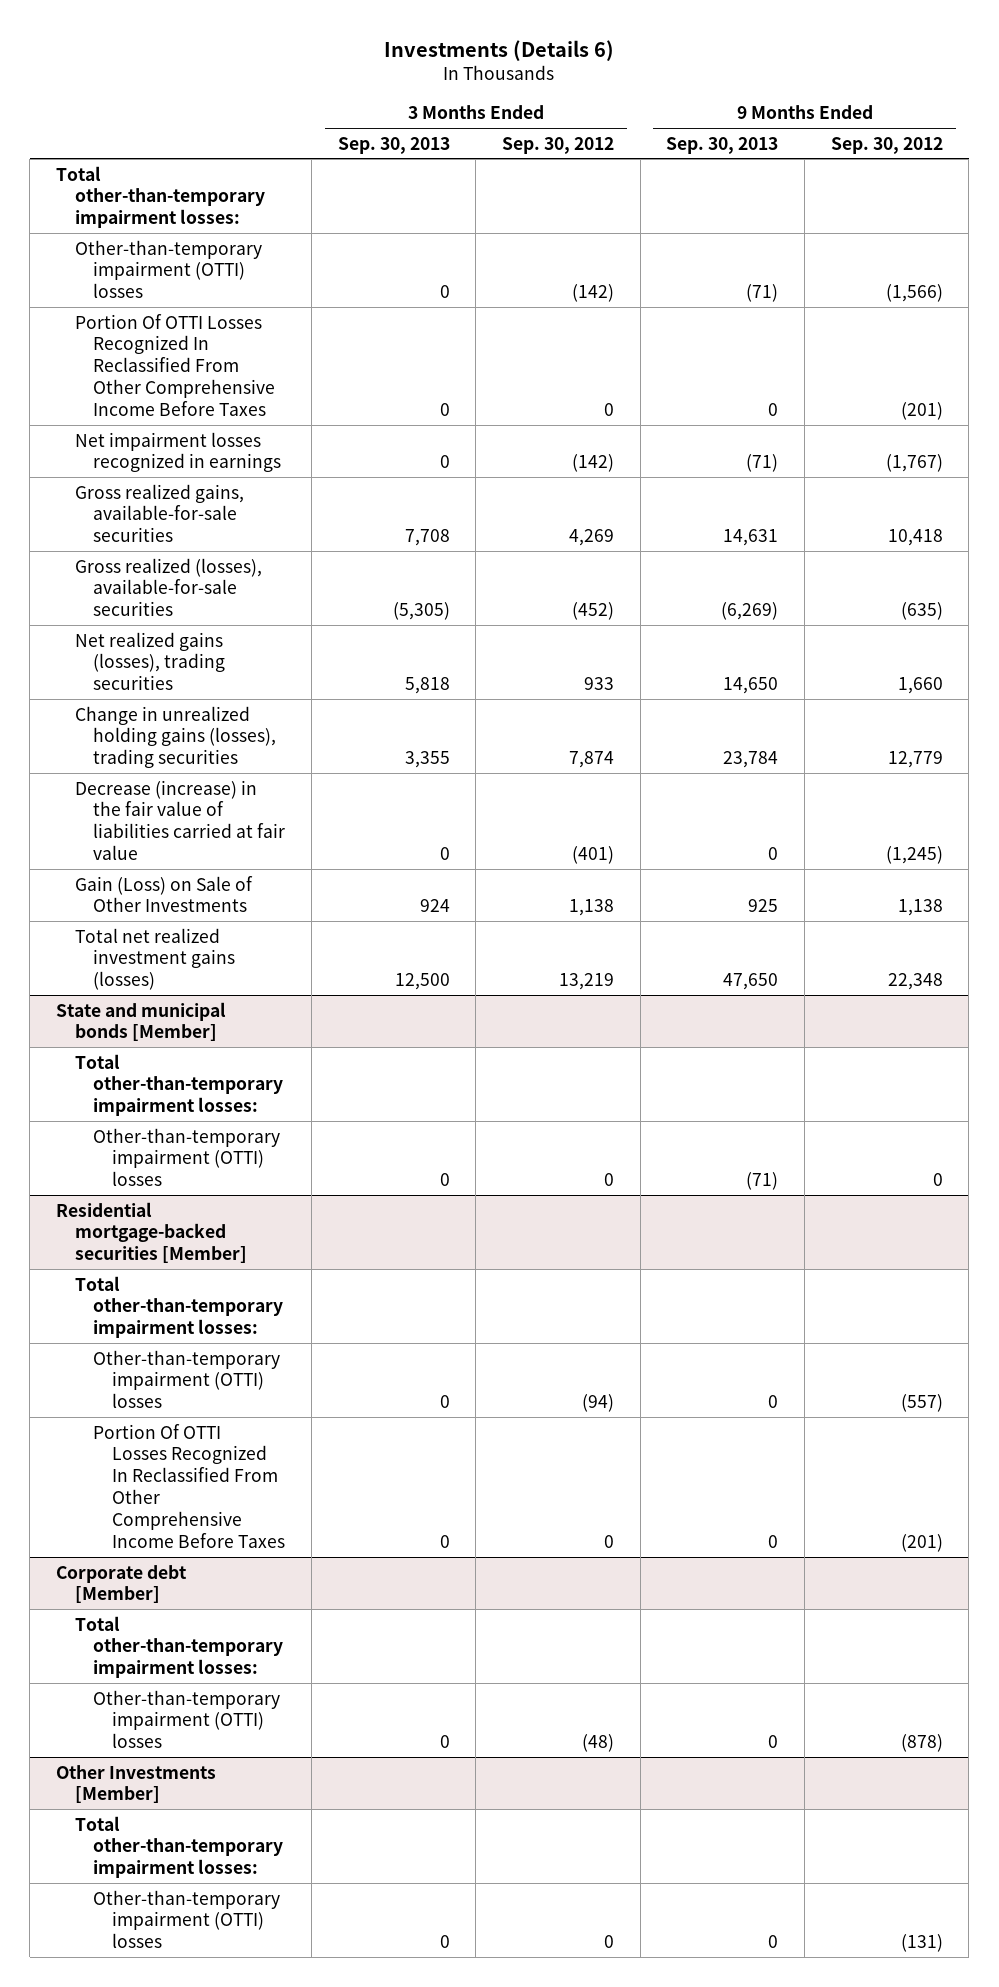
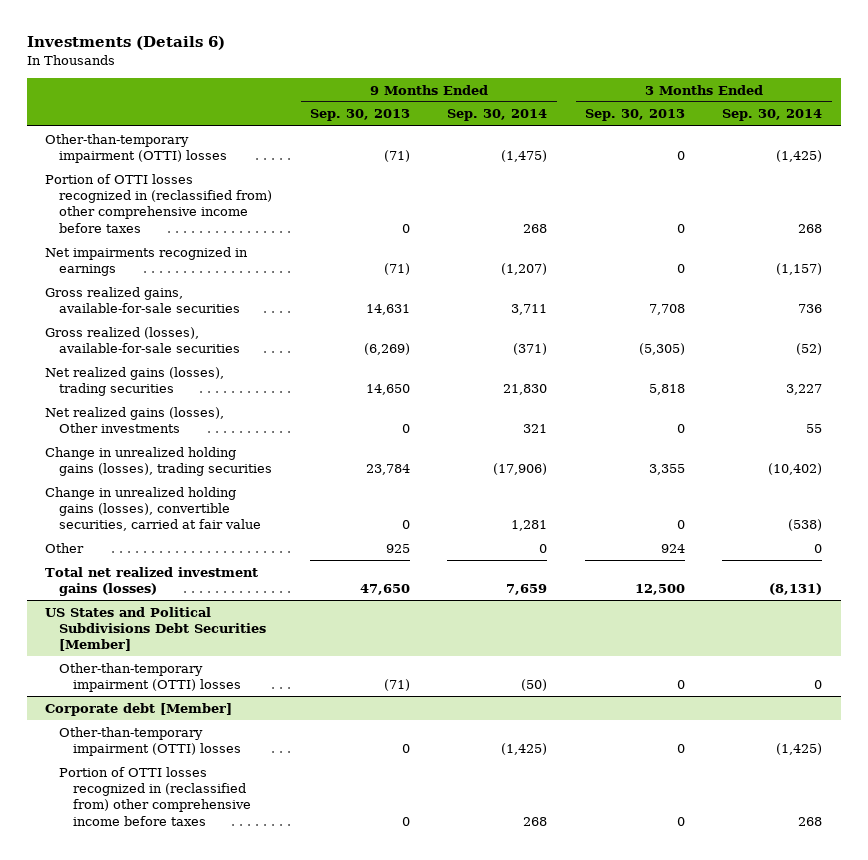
[502,136,615,154] Sep. 30, 2012 -> none
[830,136,943,154] Sep. 30, 2012 -> none
none -> [447,109,548,122] Sep. 30, 2014
none -> [722,109,823,122] Sep. 30, 2014
[55,165,265,229] Total other-than-temporary impairment losses: -> none
[74,313,276,417] Portion Of OTTI Losses Recognized In Reclassified From Other Comprehensive Income Before Taxes -> [45,173,273,233] Portion of OTTI losses recognized in (reclassified from) other comprehensive income before taxes
[74,431,282,473] Net impairment losses recognized in earnings -> [45,246,249,276] Net impairments recognized in earnings
none -> [45,406,225,433] Net realized gains (losses), Other investments
[74,779,286,861] Decrease (increase) in the fair value of liabilities carried at fair value -> none
none -> [45,486,262,532] Change in unrealized holding gains (losses), convertible securities, carried at fair value
[74,875,253,913] Gain (Loss) on Sale of Other Investments -> [45,542,85,553] Other
[55,1001,226,1042] State and municipal bonds [Member] -> none
[74,1053,284,1117] Total other-than-temporary impairment losses: -> none
none -> [45,606,267,652] US States and Political Subdivisions Debt Securities [Member]
[55,1201,247,1264] Residential mortgage-backed securities [Member] -> none
[74,1275,284,1339] Total other-than-temporary impairment losses: -> none
[93,1349,281,1409] Other-than-temporary impairment (OTTI) losses -> none
[93,1423,286,1549] Portion Of OTTI Losses Recognized In Reclassified From Other Comprehensive Income Before Taxes -> none
[74,1615,284,1679] Total other-than-temporary impairment losses: -> none
[55,1764,216,1804] Other Investments [Member] -> none
[74,1815,284,1879] Total other-than-temporary impairment losses: -> none
[93,1889,281,1949] Other-than-temporary impairment (OTTI) losses -> none
none -> [59,766,252,826] Portion of OTTI losses recognized in (reclassified from) other comprehensive income before taxes

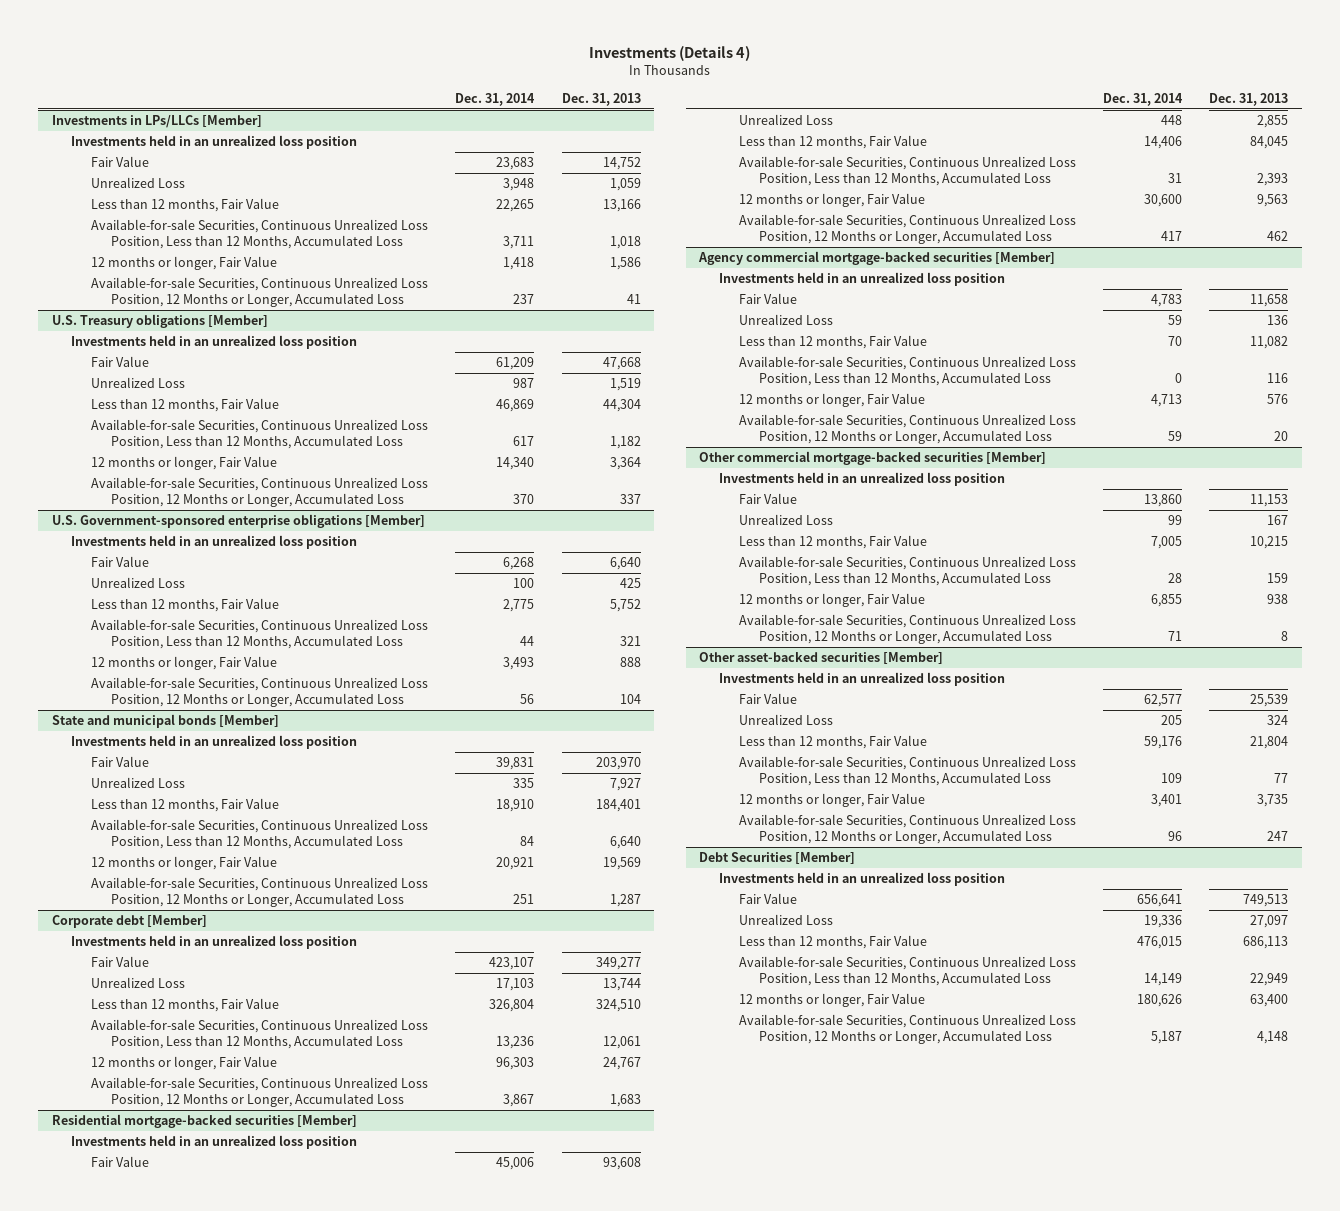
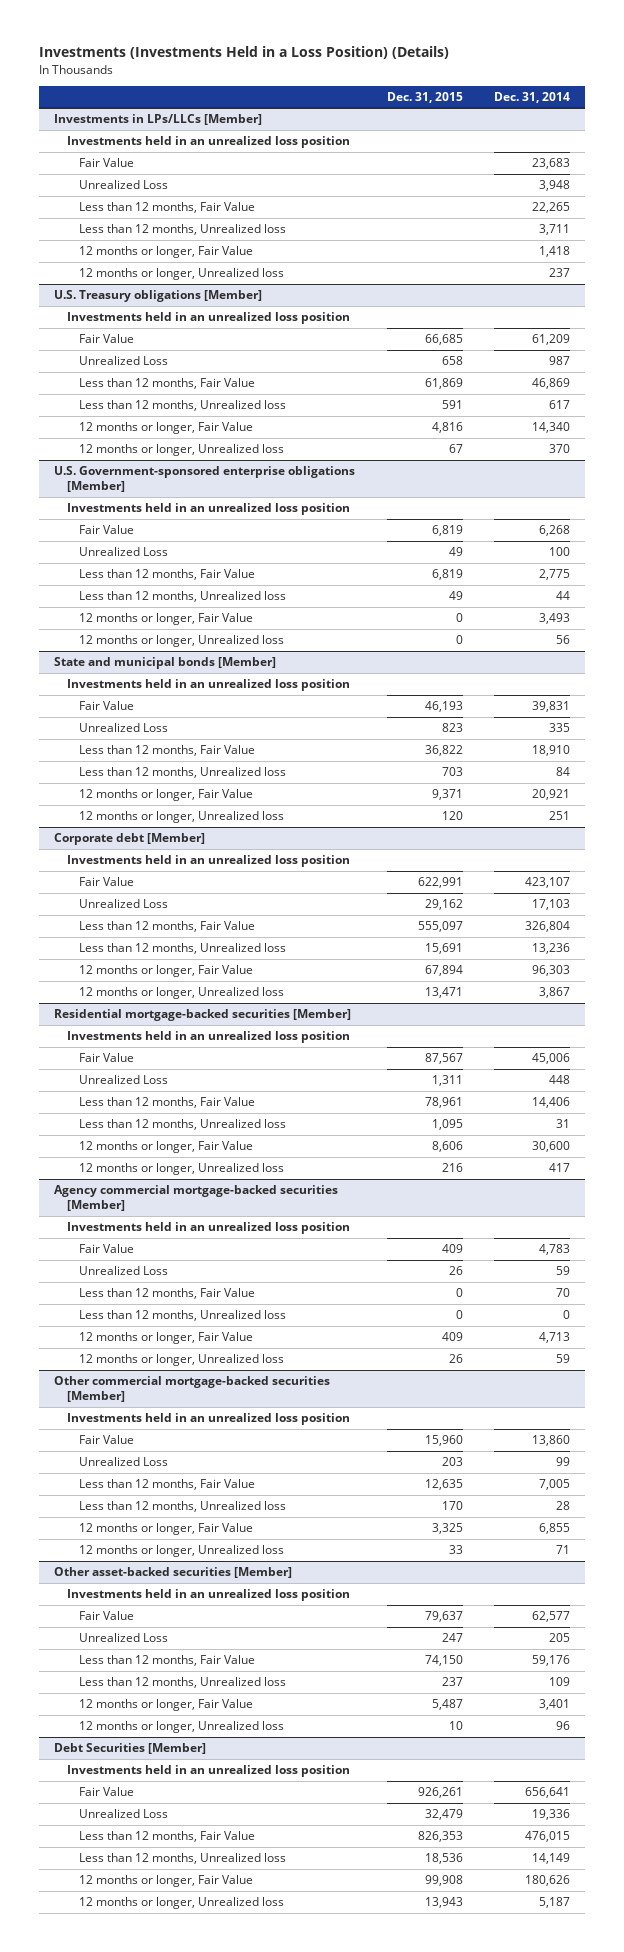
[589,45,751,61] Investments (Details 4) -> [38,46,449,60] Investments (Investments Held in a Loss Position) (Details)
[561,92,641,106] Dec. 31, 2013 -> none
none -> [386,91,463,103] Dec. 31, 2015
[91,219,429,250] Available-for-sale Securities, Continuous Unrealized Loss Position, Less than 12 Months, Accumulated Loss -> [79,224,287,236] Less than 12 months, Unrealized loss
[91,277,429,308] Available-for-sale Securities, Continuous Unrealized Loss Position, 12 Months or Longer, Accumulated Loss -> [79,268,285,281] 12 months or longer, Unrealized loss
[91,419,429,450] Available-for-sale Securities, Continuous Unrealized Loss Position, Less than 12 Months, Accumulated Loss -> [79,400,287,412] Less than 12 months, Unrealized loss
[91,477,429,508] Available-for-sale Securities, Continuous Unrealized Loss Position, 12 Months or Longer, Accumulated Loss -> [79,444,285,457] 12 months or longer, Unrealized loss
[91,619,429,650] Available-for-sale Securities, Continuous Unrealized Loss Position, Less than 12 Months, Accumulated Loss -> [79,591,287,603] Less than 12 months, Unrealized loss
[91,677,429,708] Available-for-sale Securities, Continuous Unrealized Loss Position, 12 Months or Longer, Accumulated Loss -> [79,635,285,648] 12 months or longer, Unrealized loss
[91,819,429,850] Available-for-sale Securities, Continuous Unrealized Loss Position, Less than 12 Months, Accumulated Loss -> [79,767,287,779] Less than 12 months, Unrealized loss
[91,877,429,908] Available-for-sale Securities, Continuous Unrealized Loss Position, 12 Months or Longer, Accumulated Loss -> [79,811,285,824] 12 months or longer, Unrealized loss
[91,1019,429,1050] Available-for-sale Securities, Continuous Unrealized Loss Position, Less than 12 Months, Accumulated Loss -> [79,943,287,955] Less than 12 months, Unrealized loss
[91,1077,429,1108] Available-for-sale Securities, Continuous Unrealized Loss Position, 12 Months or Longer, Accumulated Loss -> [79,987,285,1000] 12 months or longer, Unrealized loss
[738,156,1076,187] Available-for-sale Securities, Continuous Unrealized Loss Position, Less than 12 Months, Accumulated Loss -> [79,1119,287,1131] Less than 12 months, Unrealized loss
[738,214,1076,245] Available-for-sale Securities, Continuous Unrealized Loss Position, 12 Months or Longer, Accumulated Loss -> [79,1163,285,1176] 12 months or longer, Unrealized loss
[738,356,1076,387] Available-for-sale Securities, Continuous Unrealized Loss Position, Less than 12 Months, Accumulated Loss -> [79,1310,287,1322] Less than 12 months, Unrealized loss
[738,414,1076,445] Available-for-sale Securities, Continuous Unrealized Loss Position, 12 Months or Longer, Accumulated Loss -> [79,1354,285,1367] 12 months or longer, Unrealized loss
[738,556,1076,587] Available-for-sale Securities, Continuous Unrealized Loss Position, Less than 12 Months, Accumulated Loss -> [79,1501,287,1513] Less than 12 months, Unrealized loss
[738,614,1076,645] Available-for-sale Securities, Continuous Unrealized Loss Position, 12 Months or Longer, Accumulated Loss -> [79,1545,285,1558] 12 months or longer, Unrealized loss
[738,756,1076,787] Available-for-sale Securities, Continuous Unrealized Loss Position, Less than 12 Months, Accumulated Loss -> [79,1677,287,1689] Less than 12 months, Unrealized loss
[738,814,1076,845] Available-for-sale Securities, Continuous Unrealized Loss Position, 12 Months or Longer, Accumulated Loss -> [79,1721,285,1734] 12 months or longer, Unrealized loss
[738,956,1076,987] Available-for-sale Securities, Continuous Unrealized Loss Position, Less than 12 Months, Accumulated Loss -> [79,1853,287,1865] Less than 12 months, Unrealized loss
[738,1014,1076,1045] Available-for-sale Securities, Continuous Unrealized Loss Position, 12 Months or Longer, Accumulated Loss -> [79,1897,285,1910] 12 months or longer, Unrealized loss

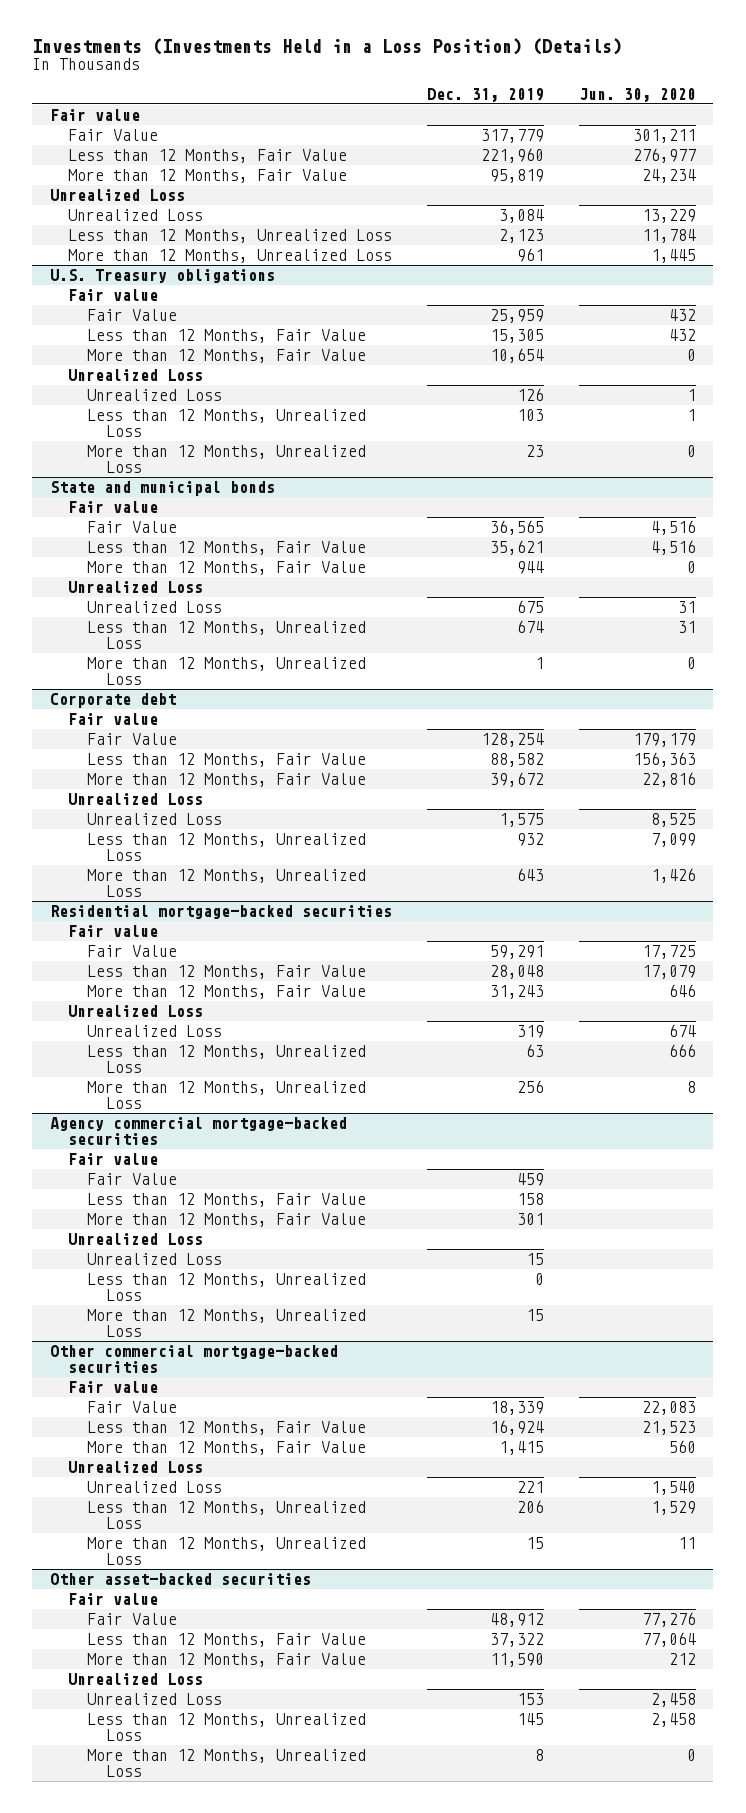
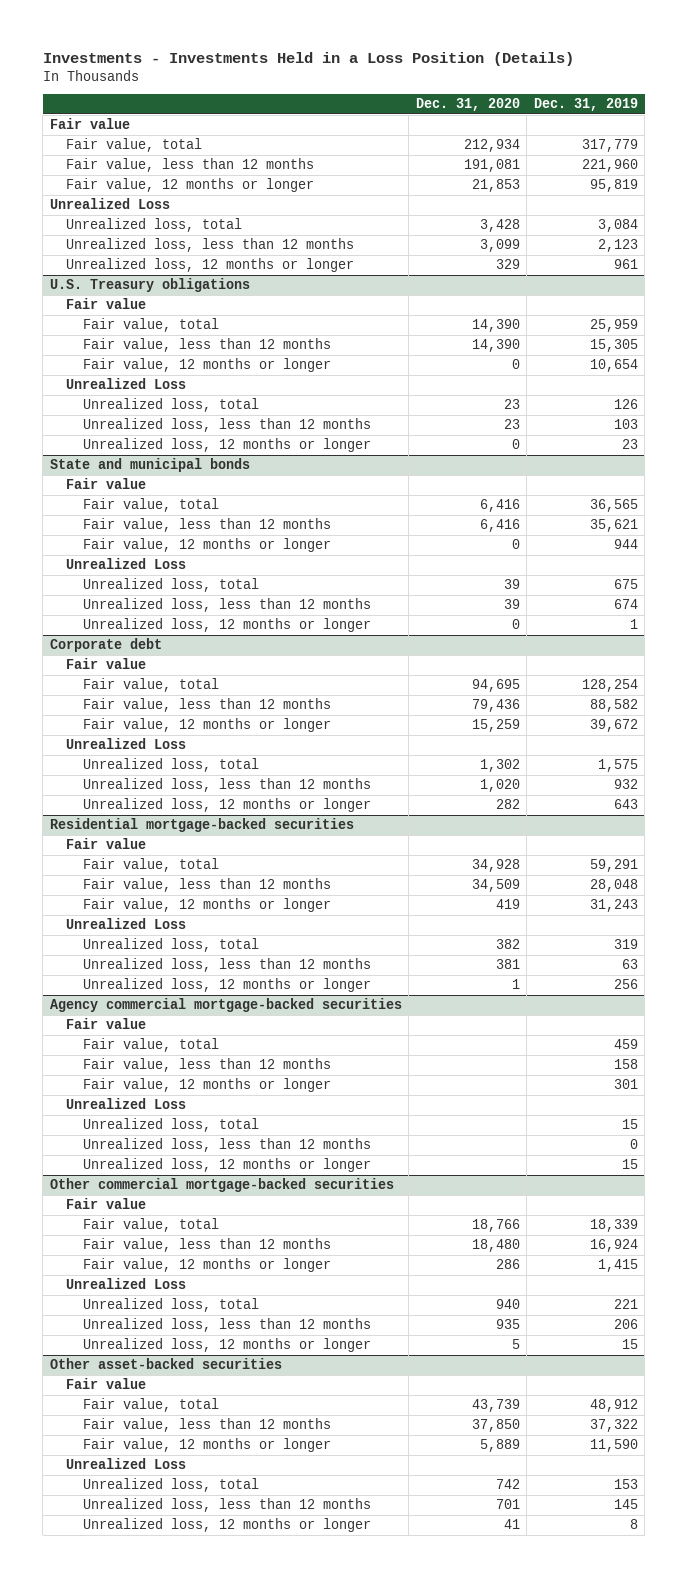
[32,37,623,55] Investments (Investments Held in a Loss Position) (Details) -> [42,52,574,67] Investments - Investments Held in a Loss Position (Details)
[578,87,696,102] Jun. 30, 2020 -> none
none -> [415,98,520,112] Dec. 31, 2020
[68,129,159,142] Fair Value -> [66,138,203,153] Fair value, total
[68,149,348,164] Less than 12 Months, Fair Value -> [66,158,315,173] Fair value, less than 12 months
[68,169,348,184] More than 12 Months, Fair Value -> [66,178,315,193] Fair value, 12 months or longer
[68,209,204,222] Unrealized Loss -> [66,218,243,233] Unrealized loss, total
[68,229,393,244] Less than 12 Months, Unrealized Loss -> [66,238,355,253] Unrealized loss, less than 12 months
[68,249,393,264] More than 12 Months, Unrealized Loss -> [66,258,355,273] Unrealized loss, 12 months or longer
[87,309,178,322] Fair Value -> [83,318,220,333] Fair value, total
[87,329,367,344] Less than 12 Months, Fair Value -> [83,338,332,353] Fair value, less than 12 months
[87,349,367,364] More than 12 Months, Fair Value -> [83,358,332,373] Fair value, 12 months or longer
[87,389,223,402] Unrealized Loss -> [83,398,260,413] Unrealized loss, total
[87,409,367,437] Less than 12 Months, Unrealized Loss -> [83,418,372,433] Unrealized loss, less than 12 months
[87,445,367,473] More than 12 Months, Unrealized Loss -> [83,438,372,453] Unrealized loss, 12 months or longer
[87,521,178,534] Fair Value -> [83,498,220,513] Fair value, total
[87,541,367,556] Less than 12 Months, Fair Value -> [83,518,332,533] Fair value, less than 12 months
[87,561,367,576] More than 12 Months, Fair Value -> [83,538,332,553] Fair value, 12 months or longer
[87,601,223,614] Unrealized Loss -> [83,578,260,593] Unrealized loss, total
[87,621,367,649] Less than 12 Months, Unrealized Loss -> [83,598,372,613] Unrealized loss, less than 12 months
[87,657,367,685] More than 12 Months, Unrealized Loss -> [83,618,372,633] Unrealized loss, 12 months or longer
[87,733,178,746] Fair Value -> [83,678,220,693] Fair value, total
[87,753,367,768] Less than 12 Months, Fair Value -> [83,698,332,713] Fair value, less than 12 months
[87,773,367,788] More than 12 Months, Fair Value -> [83,718,332,733] Fair value, 12 months or longer
[87,813,223,826] Unrealized Loss -> [83,758,260,773] Unrealized loss, total
[87,833,367,861] Less than 12 Months, Unrealized Loss -> [83,778,372,793] Unrealized loss, less than 12 months
[87,869,367,897] More than 12 Months, Unrealized Loss -> [83,798,372,813] Unrealized loss, 12 months or longer
[87,945,178,958] Fair Value -> [83,858,220,873] Fair value, total
[87,965,367,980] Less than 12 Months, Fair Value -> [83,878,332,893] Fair value, less than 12 months
[87,985,367,1000] More than 12 Months, Fair Value -> [83,898,332,913] Fair value, 12 months or longer
[87,1025,223,1038] Unrealized Loss -> [83,938,260,953] Unrealized loss, total
[87,1045,367,1073] Less than 12 Months, Unrealized Loss -> [83,958,372,973] Unrealized loss, less than 12 months
[87,1081,367,1109] More than 12 Months, Unrealized Loss -> [83,978,372,993] Unrealized loss, 12 months or longer
[87,1173,178,1186] Fair Value -> [83,1038,220,1053] Fair value, total
[87,1193,367,1208] Less than 12 Months, Fair Value -> [83,1058,332,1073] Fair value, less than 12 months
[87,1213,367,1228] More than 12 Months, Fair Value -> [83,1078,332,1093] Fair value, 12 months or longer
[87,1253,223,1266] Unrealized Loss -> [83,1118,260,1133] Unrealized loss, total
[87,1273,367,1301] Less than 12 Months, Unrealized Loss -> [83,1138,372,1153] Unrealized loss, less than 12 months
[87,1309,367,1337] More than 12 Months, Unrealized Loss -> [83,1158,372,1173] Unrealized loss, 12 months or longer
[87,1401,178,1414] Fair Value -> [83,1218,220,1233] Fair value, total
[87,1421,367,1436] Less than 12 Months, Fair Value -> [83,1238,332,1253] Fair value, less than 12 months
[87,1441,367,1456] More than 12 Months, Fair Value -> [83,1258,332,1273] Fair value, 12 months or longer
[87,1481,223,1494] Unrealized Loss -> [83,1298,260,1313] Unrealized loss, total
[87,1501,367,1529] Less than 12 Months, Unrealized Loss -> [83,1318,372,1333] Unrealized loss, less than 12 months
[87,1537,367,1565] More than 12 Months, Unrealized Loss -> [83,1338,372,1353] Unrealized loss, 12 months or longer
[87,1613,178,1626] Fair Value -> [83,1398,220,1413] Fair value, total
[87,1633,367,1648] Less than 12 Months, Fair Value -> [83,1418,332,1433] Fair value, less than 12 months
[87,1653,367,1668] More than 12 Months, Fair Value -> [83,1438,332,1453] Fair value, 12 months or longer
[87,1693,223,1706] Unrealized Loss -> [83,1478,260,1493] Unrealized loss, total
[87,1713,367,1741] Less than 12 Months, Unrealized Loss -> [83,1498,372,1513] Unrealized loss, less than 12 months
[87,1749,367,1777] More than 12 Months, Unrealized Loss -> [83,1518,372,1533] Unrealized loss, 12 months or longer

